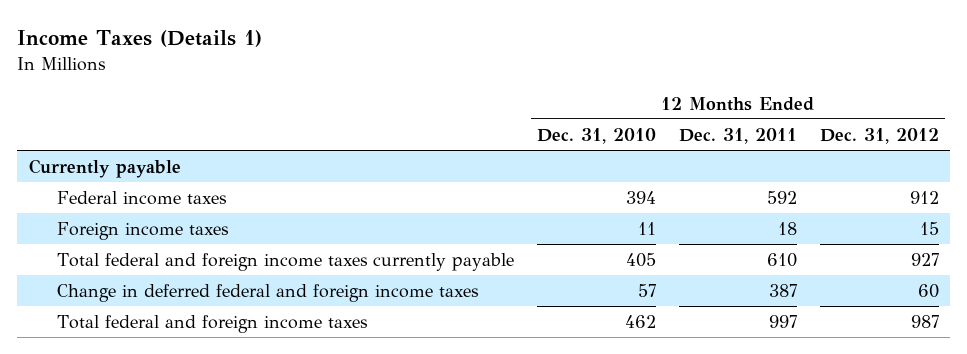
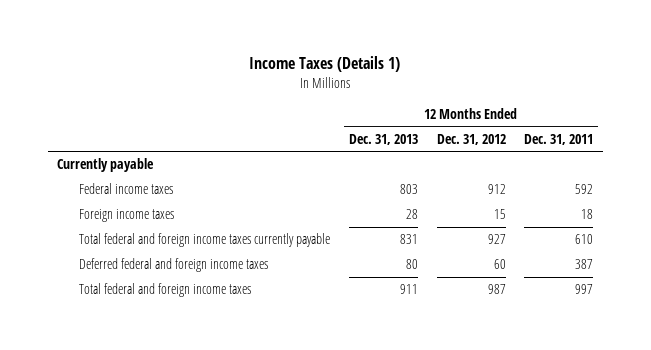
[536,127,656,144] Dec. 31, 2010 -> none
none -> [348,133,418,145] Dec. 31, 2013
[56,283,479,302] Change in deferred federal and foreign income taxes -> [79,258,269,273] Deferred federal and foreign income taxes

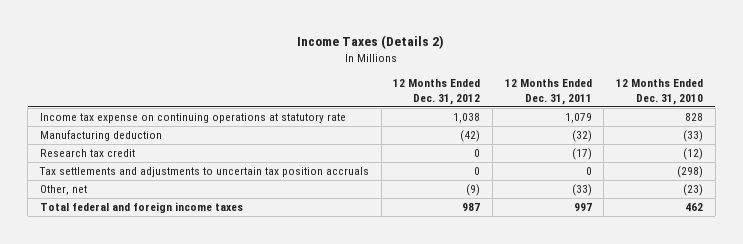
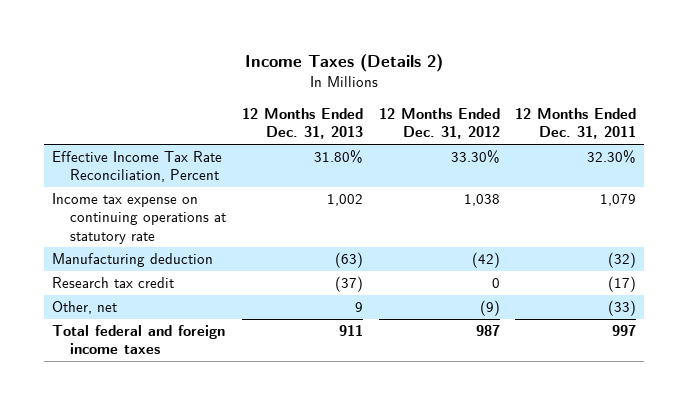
[615,78,703,105] 12 Months Ended Dec. 31, 2010 -> none
none -> [241,108,363,140] 12 Months Ended Dec. 31, 2013
none -> [51,151,222,183] Effective Income Tax Rate Reconciliation, Percent
[38,167,369,178] Tax settlements and adjustments to uncertain tax position accruals -> none

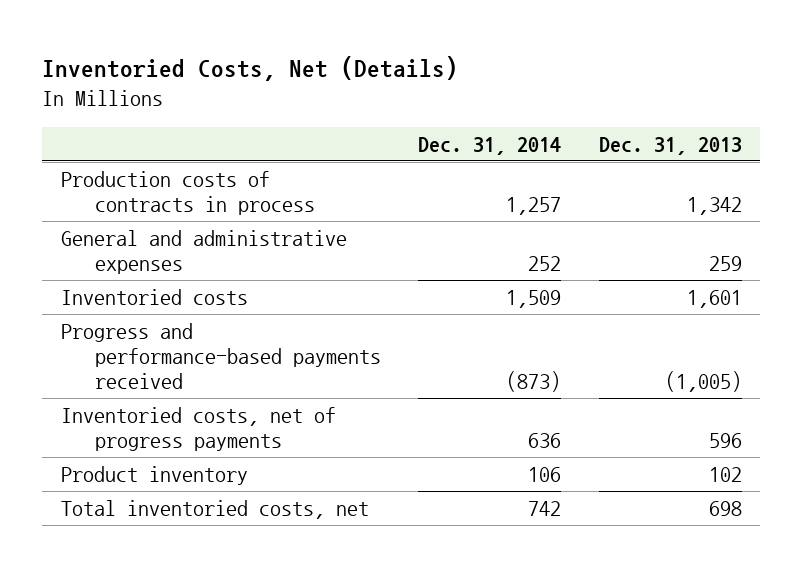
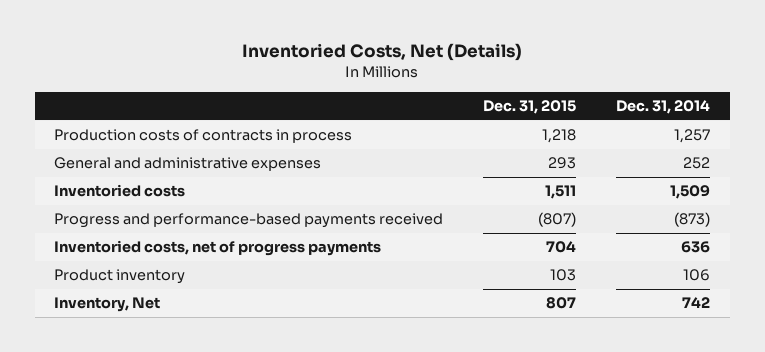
[598,136,742,155] Dec. 31, 2013 -> none
none -> [483,100,577,115] Dec. 31, 2015
[60,499,369,519] Total inventoried costs, net -> [54,297,161,313] Inventory, Net

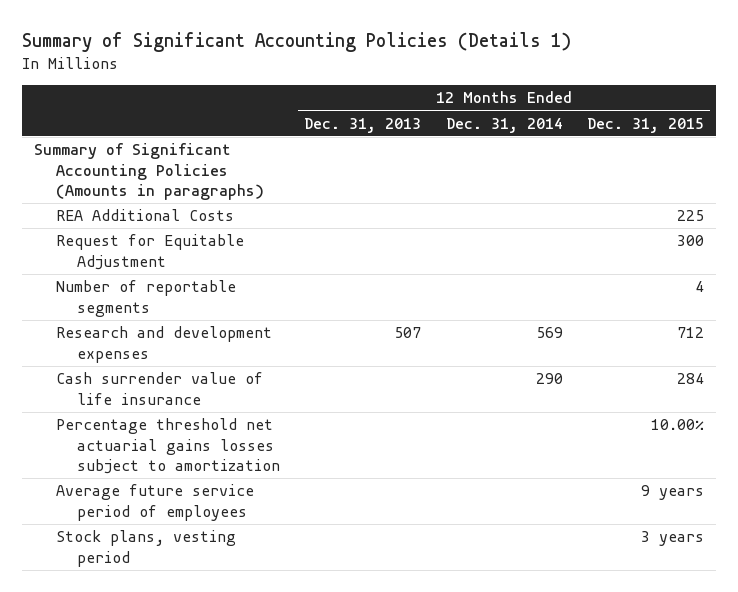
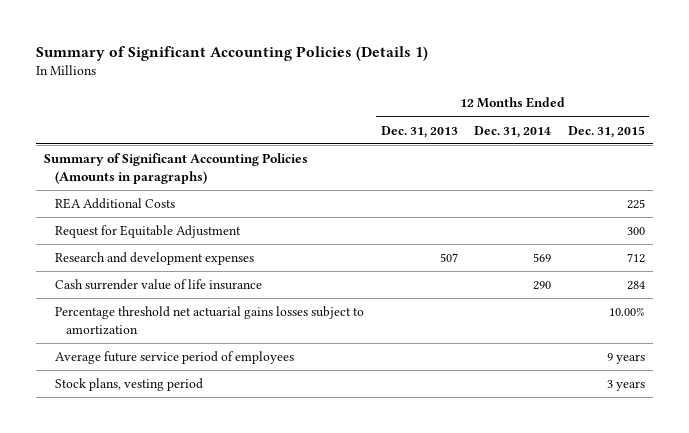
[55,280,236,317] Number of reportable segments -> none

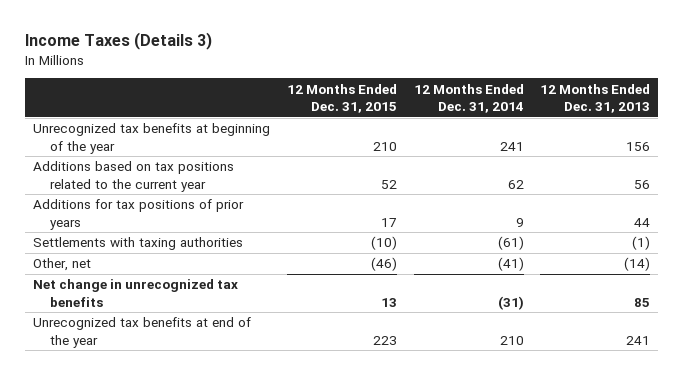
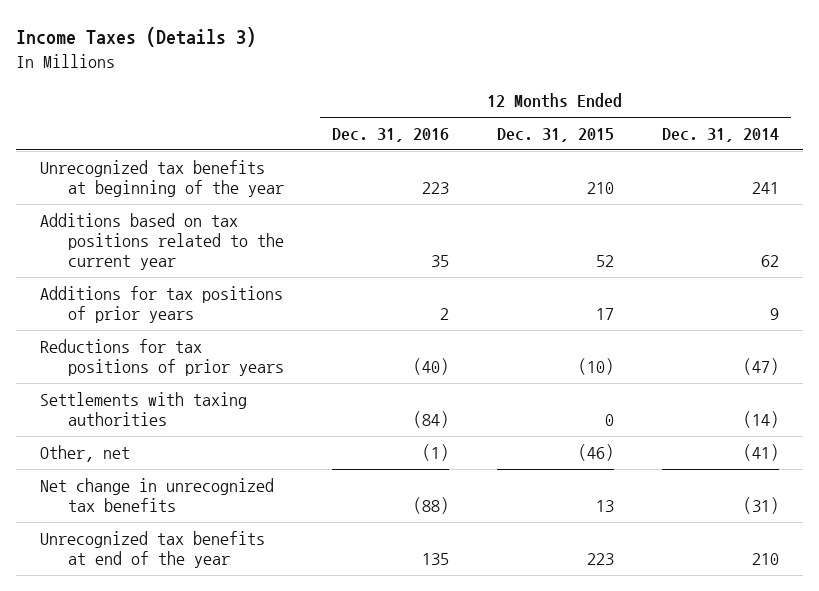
[540,83,651,114] 12 Months Ended Dec. 31, 2013 -> none
none -> [331,127,449,142] Dec. 31, 2016
none -> [40,338,284,377] Reductions for tax positions of prior years
[370,236,397,251] (10) -> [604,414,614,427] 0
[497,236,524,251] (61) -> [742,411,779,429] (14)

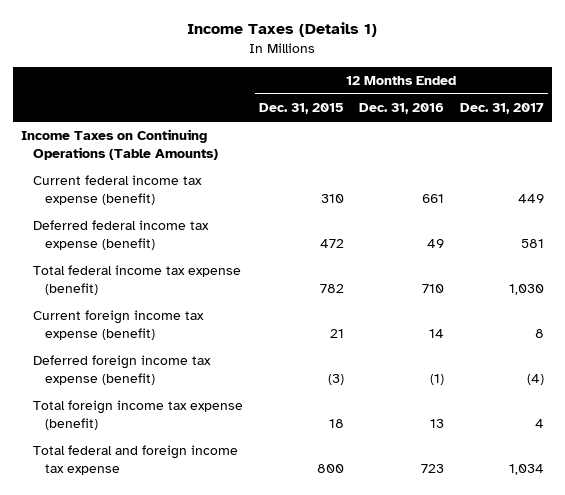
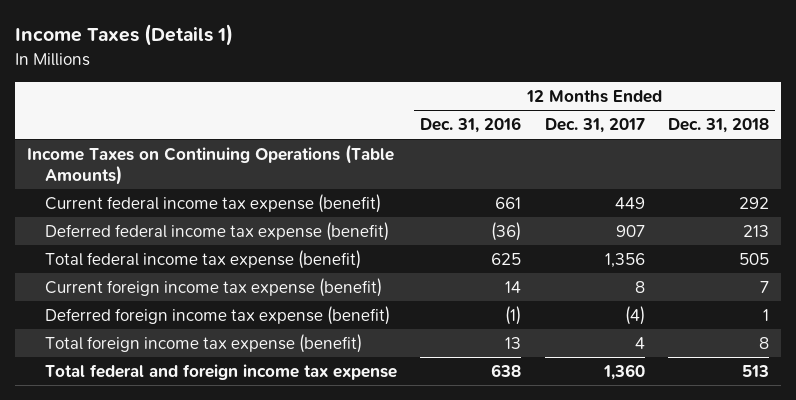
[258,103,344,115] Dec. 31, 2015 -> none
none -> [668,118,770,134] Dec. 31, 2018
[427,239,445,249] 49 -> [491,222,522,242] (36)
[521,239,545,249] 581 -> [615,225,645,238] 907
[422,284,445,294] 710 -> [491,253,522,266] 625
[509,284,545,296] 1,030 -> [604,253,645,269] 1,356
[421,464,445,474] 723 -> [491,364,522,378] 638
[509,464,545,476] 1,034 -> [602,364,645,381] 1,360

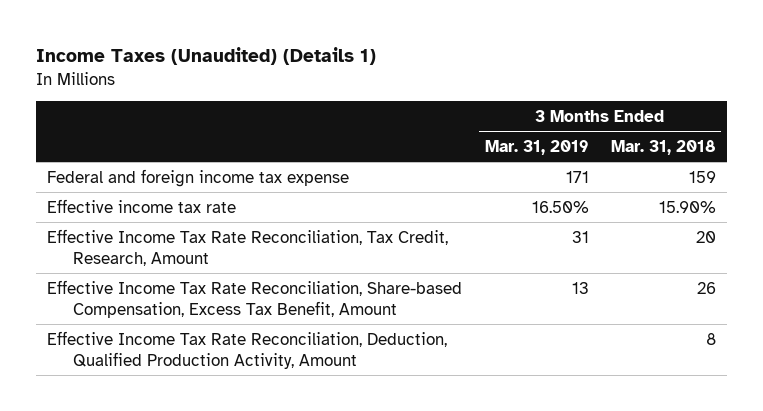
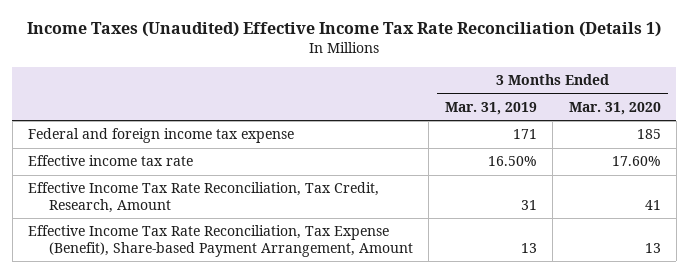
[36,47,377,66] Income Taxes (Unaudited) (Details 1) -> [27,20,662,37] Income Taxes (Unaudited) Effective Income Tax Rate Reconciliation (Details 1)
[610,140,716,156] Mar. 31, 2018 -> none
none -> [568,101,661,115] Mar. 31, 2020
[47,330,448,370] Effective Income Tax Rate Reconciliation, Deduction, Qualified Production Activity, Amount -> none
[47,279,463,319] Effective Income Tax Rate Reconciliation, Share-based Compensation, Excess Tax Benefit, Amount -> [28,225,414,257] Effective Income Tax Rate Reconciliation, Tax Expense (Benefit), Share-based Payment Arrangement, Amount

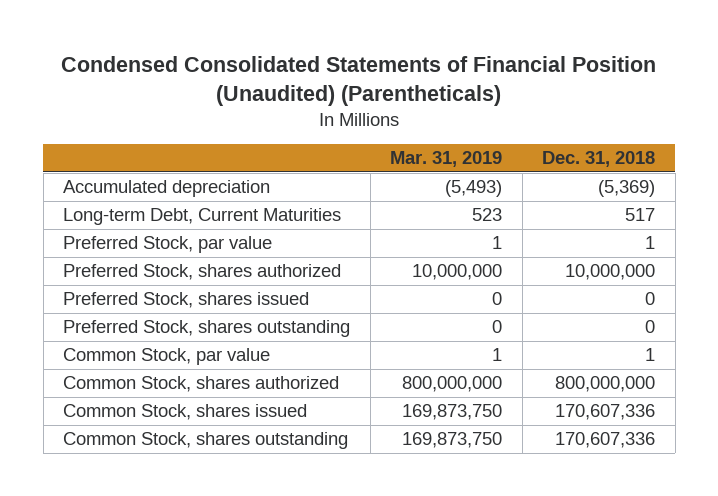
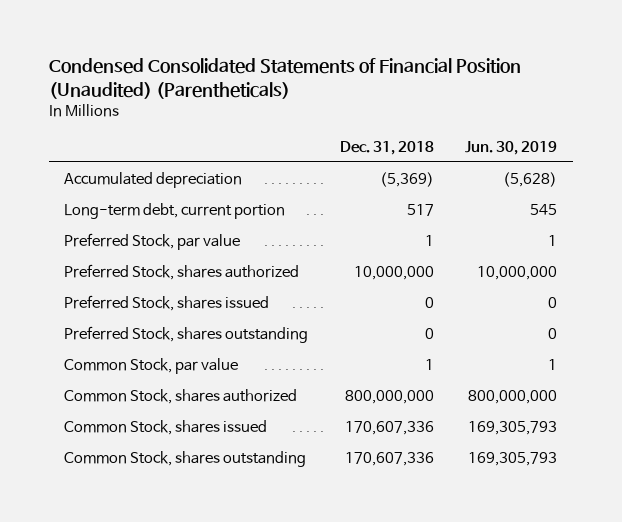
[390,151,503,168] Mar. 31, 2019 -> none
none -> [465,140,558,155] Jun. 30, 2019
[63,208,342,226] Long-term Debt, Current Maturities -> [64,202,286,219] Long-term debt, current portion

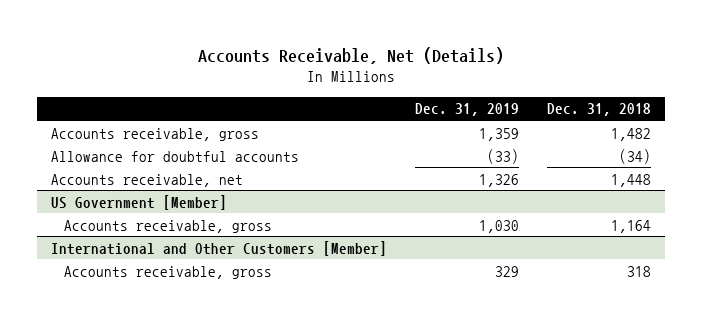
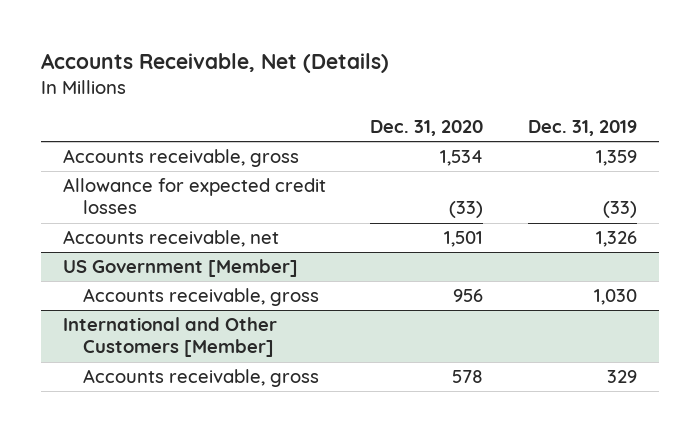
[546,103,651,117] Dec. 31, 2018 -> none
none -> [370,120,484,137] Dec. 31, 2020
[51,150,300,162] Allowance for doubtful accounts -> [62,178,326,215] Allowance for expected credit losses

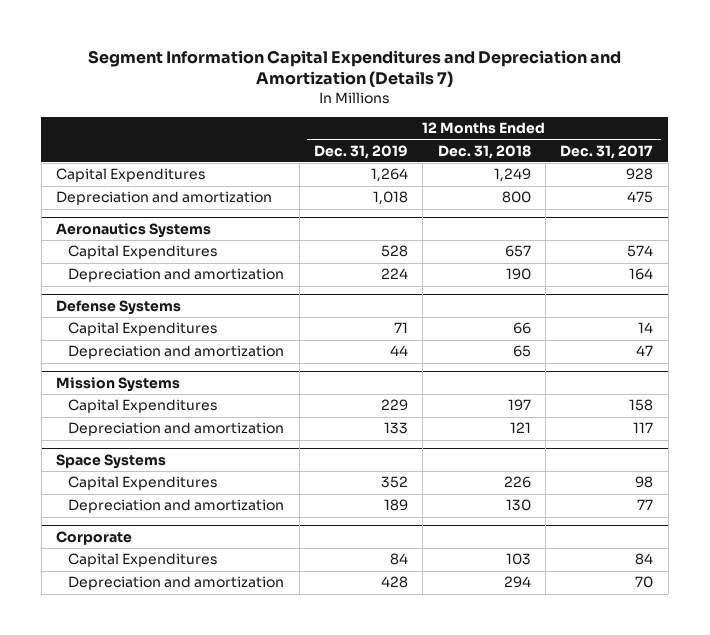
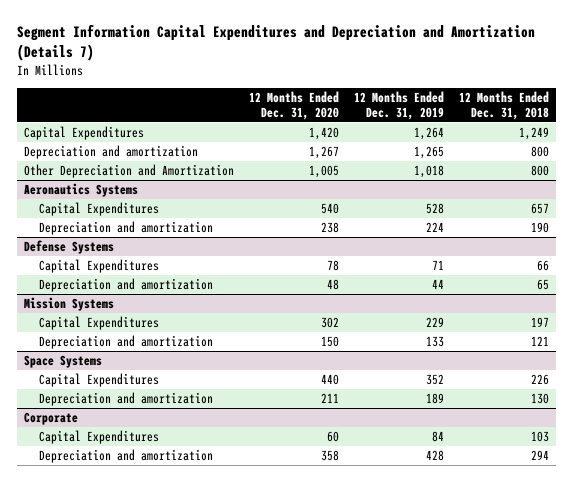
[560,144,654,159] Dec. 31, 2017 -> none
none -> [248,90,339,120] 12 Months Ended Dec. 31, 2020
[373,191,409,206] 1,018 -> [413,145,444,159] 1,265
none -> [24,163,235,178] Other Depreciation and Amortization

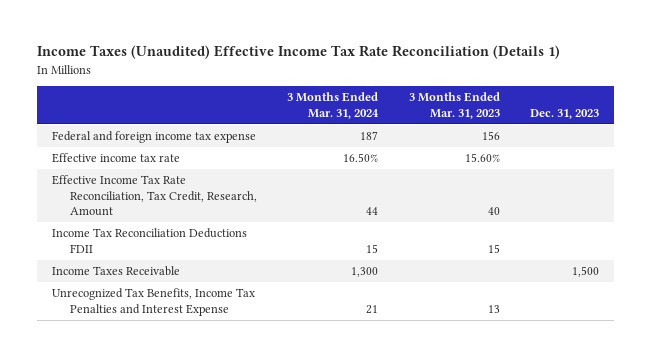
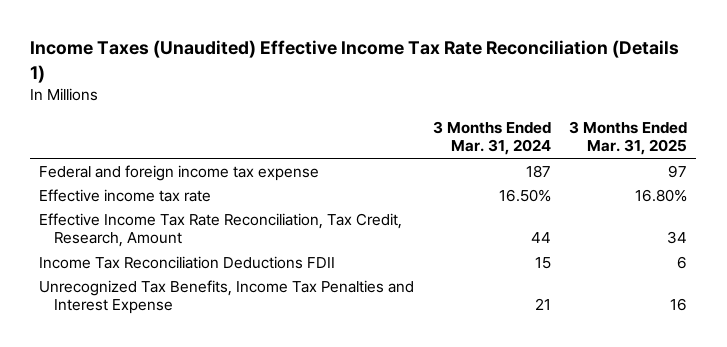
[408,92,500,119] 3 Months Ended Mar. 31, 2023 -> none
[529,108,599,119] Dec. 31, 2023 -> none
none -> [569,121,688,156] 3 Months Ended Mar. 31, 2025
[52,266,181,277] Income Taxes Receivable -> none

